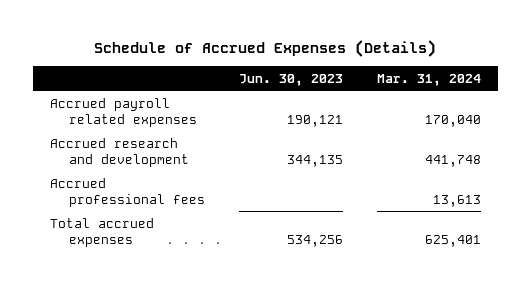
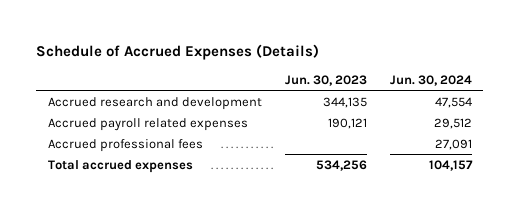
[376,73,481,86] Mar. 31, 2024 -> none
none -> [389,74,472,86] Jun. 30, 2024
[49,97,198,127] Accrued payroll related expenses -> [47,117,248,131] Accrued payroll related expenses

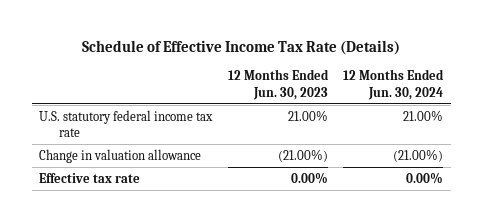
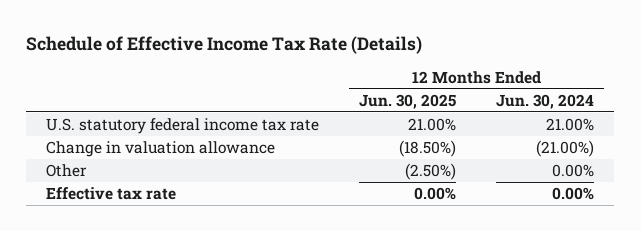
[227,69,329,100] 12 Months Ended Jun. 30, 2023 -> none
none -> [359,93,457,109] Jun. 30, 2025
none -> [46,164,88,178] Other

